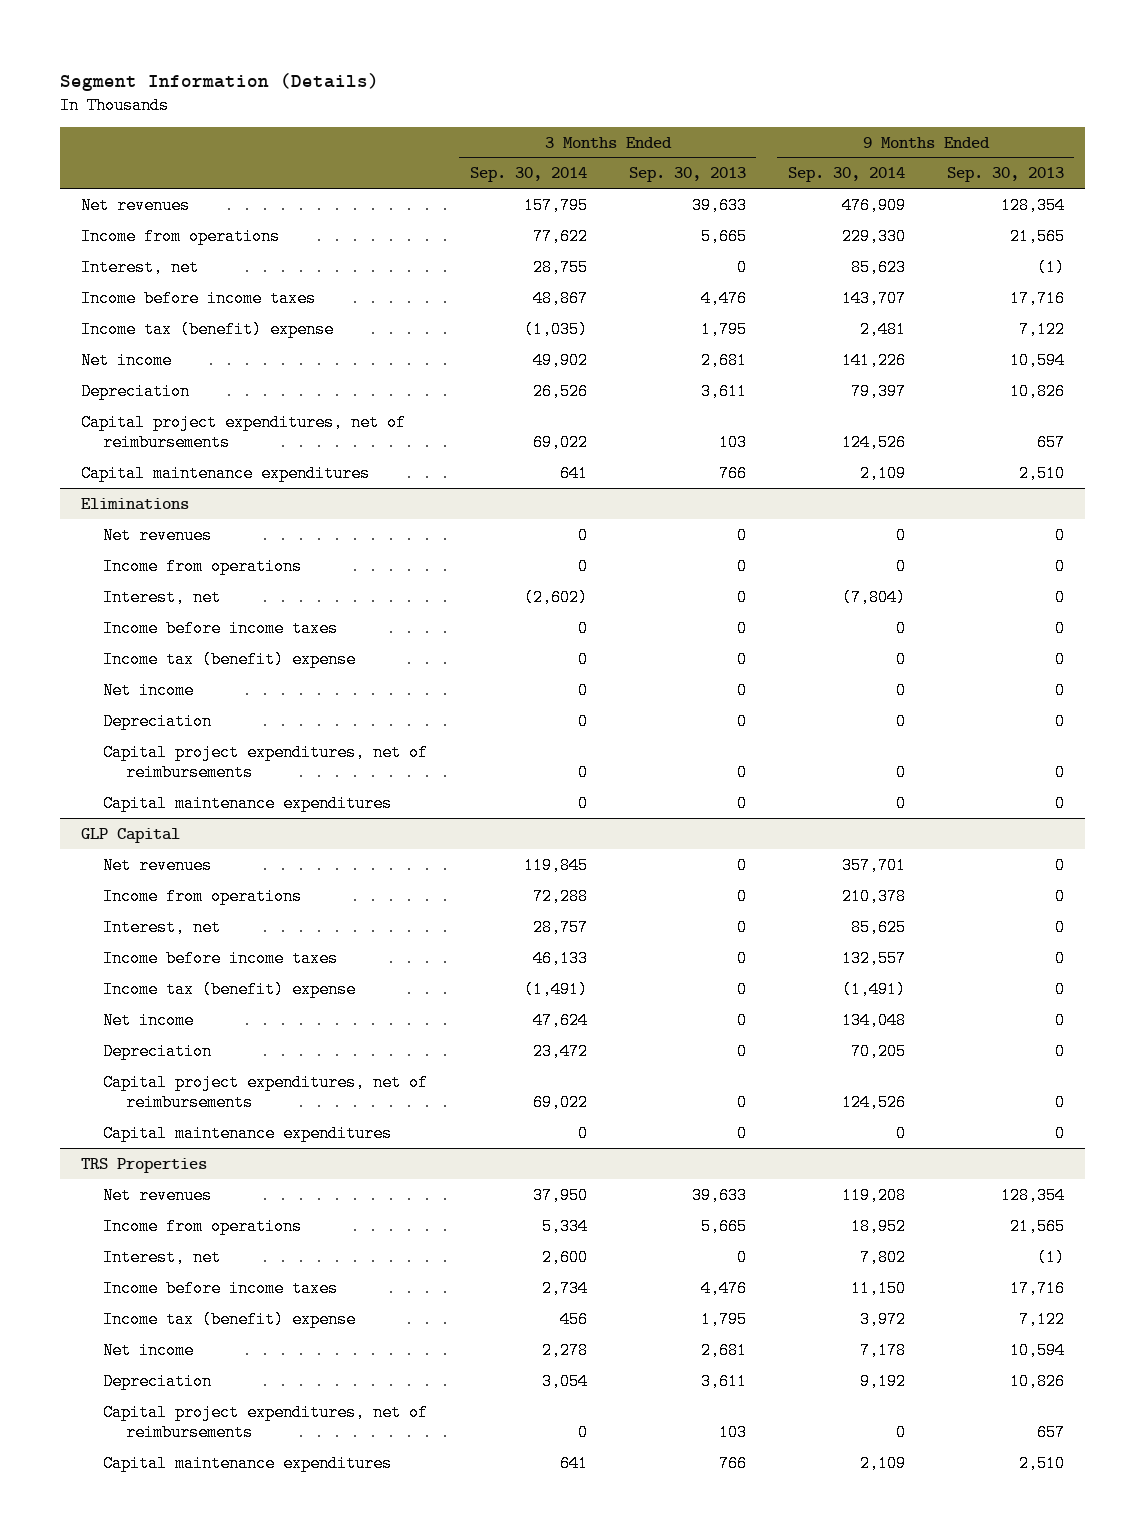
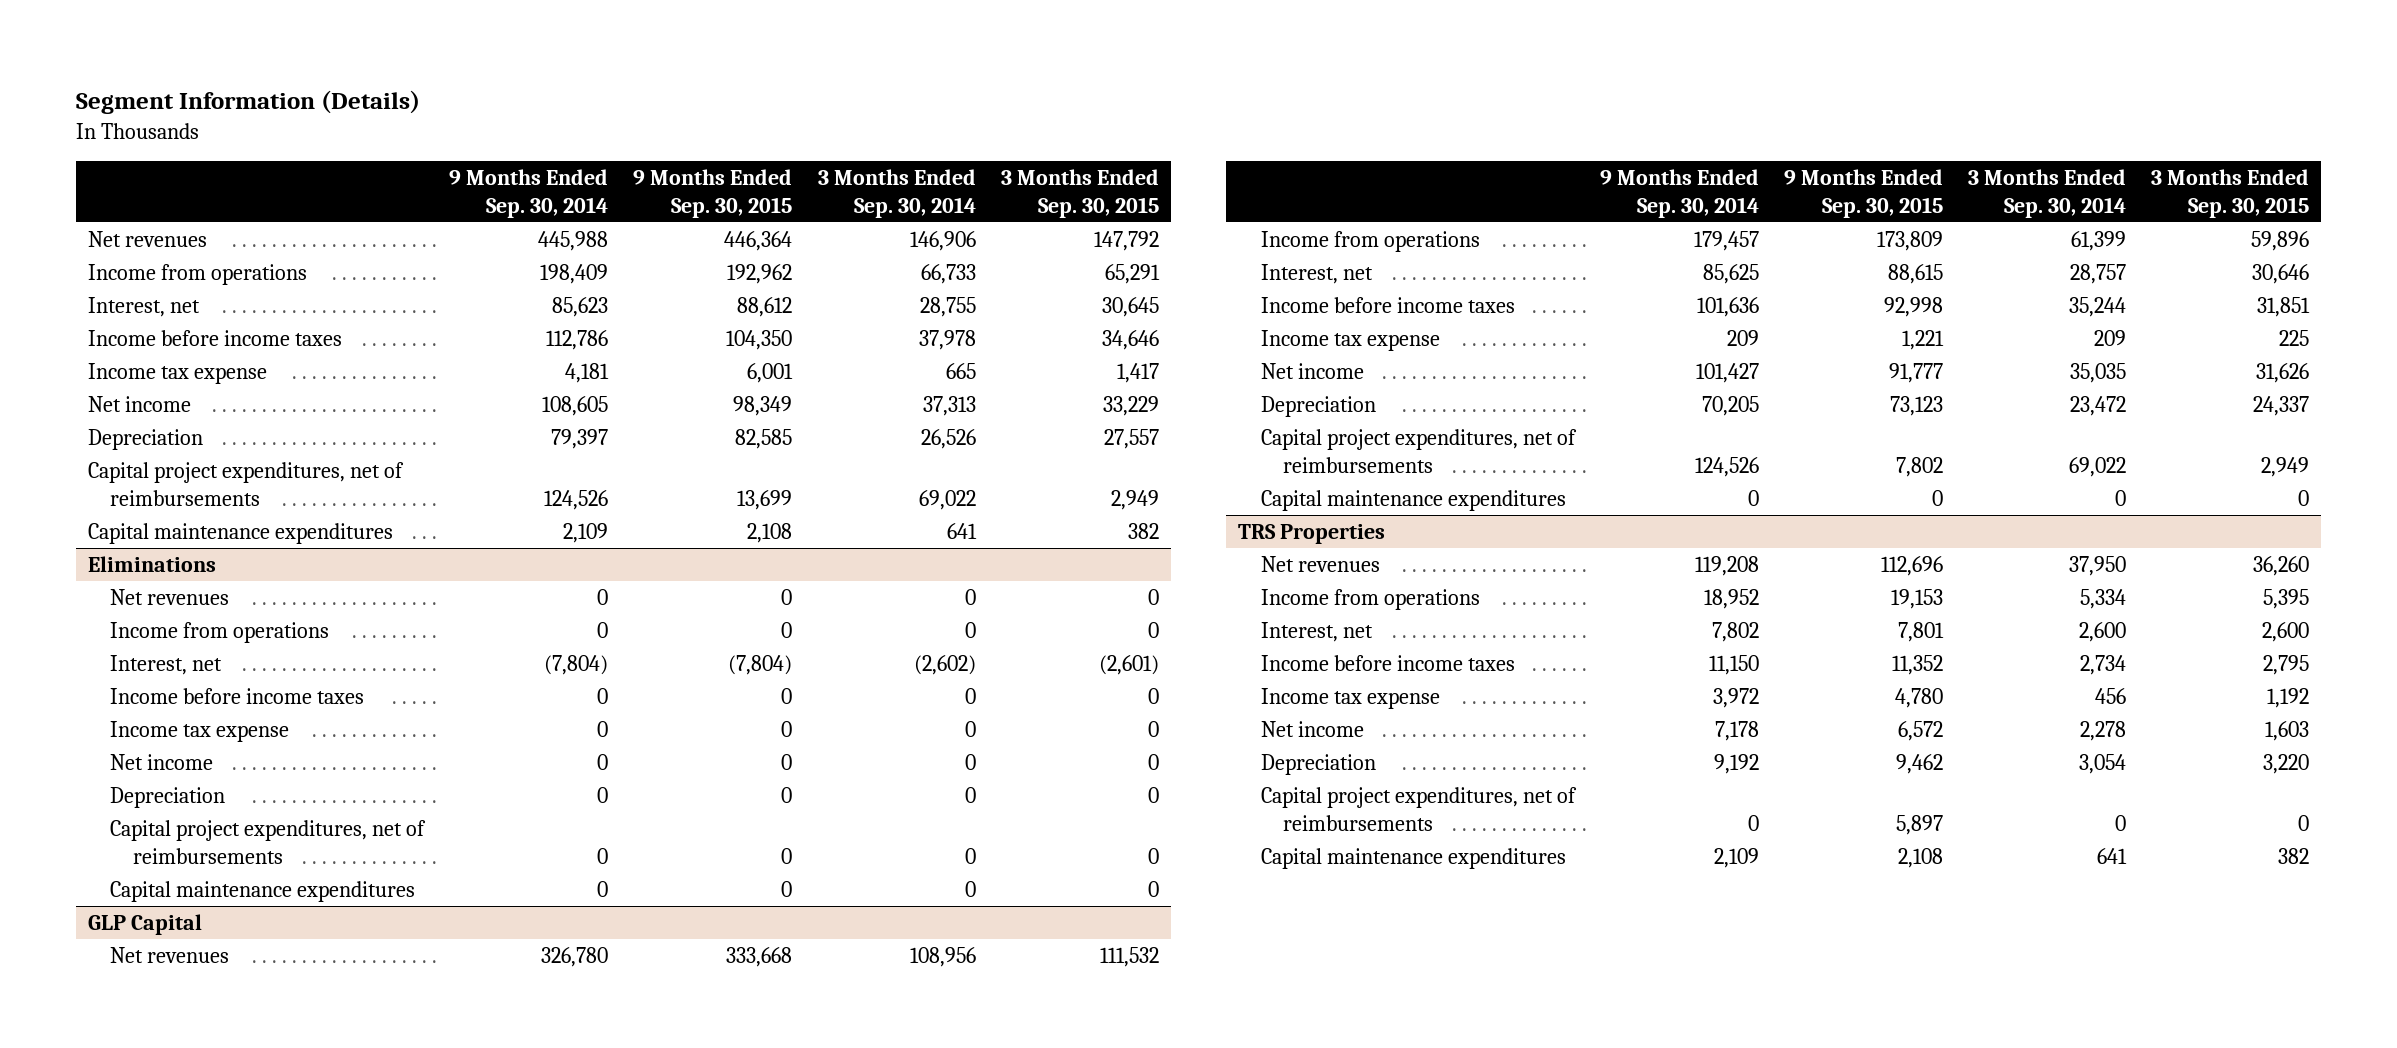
[628,167,746,183] Sep. 30, 2013 -> none
[946,167,1064,183] Sep. 30, 2013 -> none
none -> [633,168,793,218] 9 Months Ended Sep. 30, 2015
none -> [1000,168,1159,218] 3 Months Ended Sep. 30, 2015
[523,196,588,214] 157,795 -> [909,231,976,252] 146,906
[841,196,906,214] 476,909 -> [538,231,609,252] 445,988
[532,227,588,245] 77,622 -> [920,264,976,285] 66,733
[841,227,906,245] 229,330 -> [540,264,609,285] 198,409
[532,289,588,307] 48,867 -> [918,330,976,351] 37,978
[841,289,906,307] 143,707 -> [546,330,609,351] 112,786
[80,320,334,338] Income tax (benefit) expense -> [88,363,268,385] Income tax expense
[523,320,588,338] (1,035) -> [945,363,976,380] 665
[859,320,906,338] 2,481 -> [565,363,610,384] 4,181
[532,351,588,369] 49,902 -> [922,396,976,417] 37,313
[841,351,906,369] 141,226 -> [542,396,609,417] 108,605
[103,650,357,668] Income tax (benefit) expense -> [110,721,290,743] Income tax expense
[523,856,588,874] 119,845 -> [909,947,976,968] 108,956
[841,856,906,874] 357,701 -> [541,947,609,968] 326,780
[532,887,588,905] 72,288 -> [2070,231,2126,252] 61,399
[841,887,906,905] 210,378 -> [1693,231,1759,252] 179,457
[532,949,588,967] 46,133 -> [2068,297,2126,318] 35,244
[841,949,906,967] 132,557 -> [1696,297,1759,318] 101,636
[103,980,357,998] Income tax (benefit) expense -> [1260,330,1440,352] Income tax expense
[523,980,588,998] (1,491) -> [2093,330,2126,347] 209
[841,980,906,998] (1,491) -> [1726,330,1759,347] 209
[532,1011,588,1029] 47,624 -> [2069,363,2126,384] 35,035
[841,1011,906,1029] 134,048 -> [1695,363,1759,384] 101,427
[103,1310,357,1328] Income tax (benefit) expense -> [1260,688,1440,710] Income tax expense

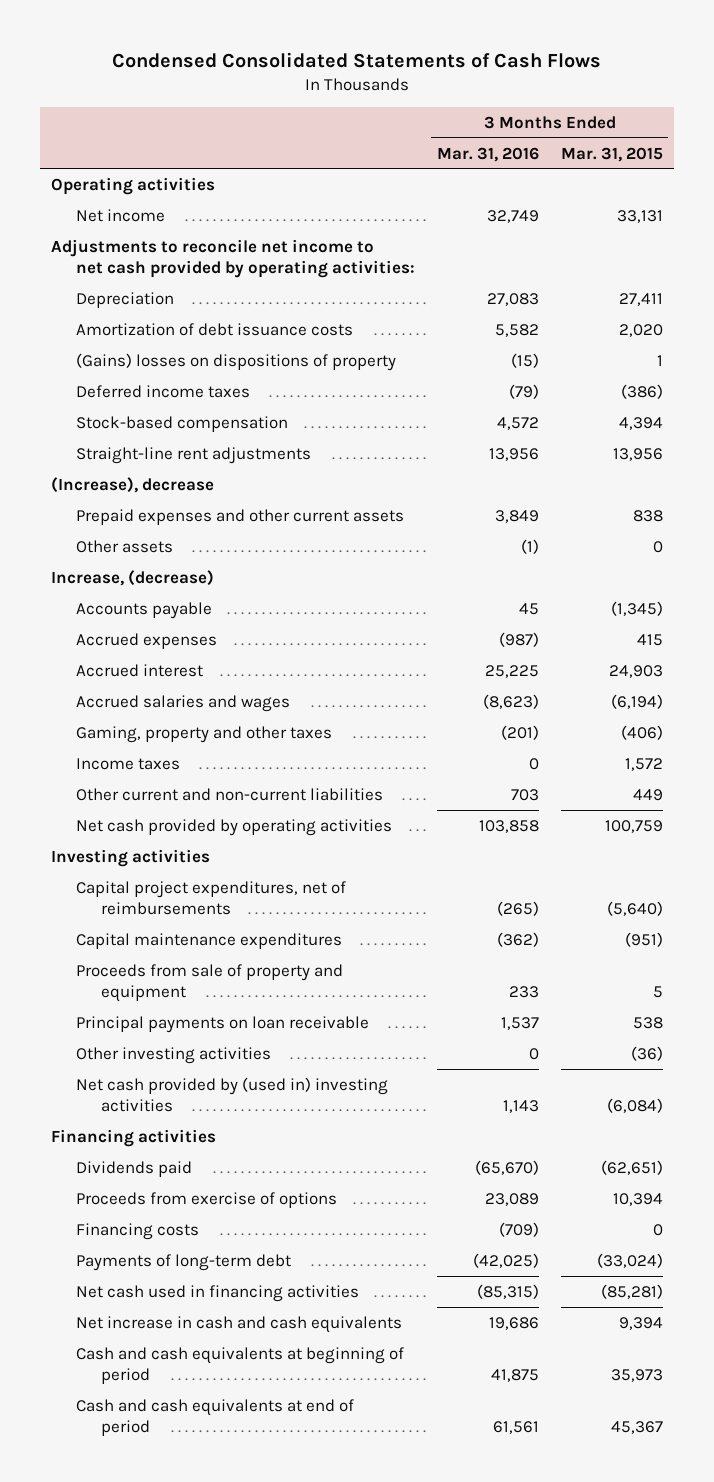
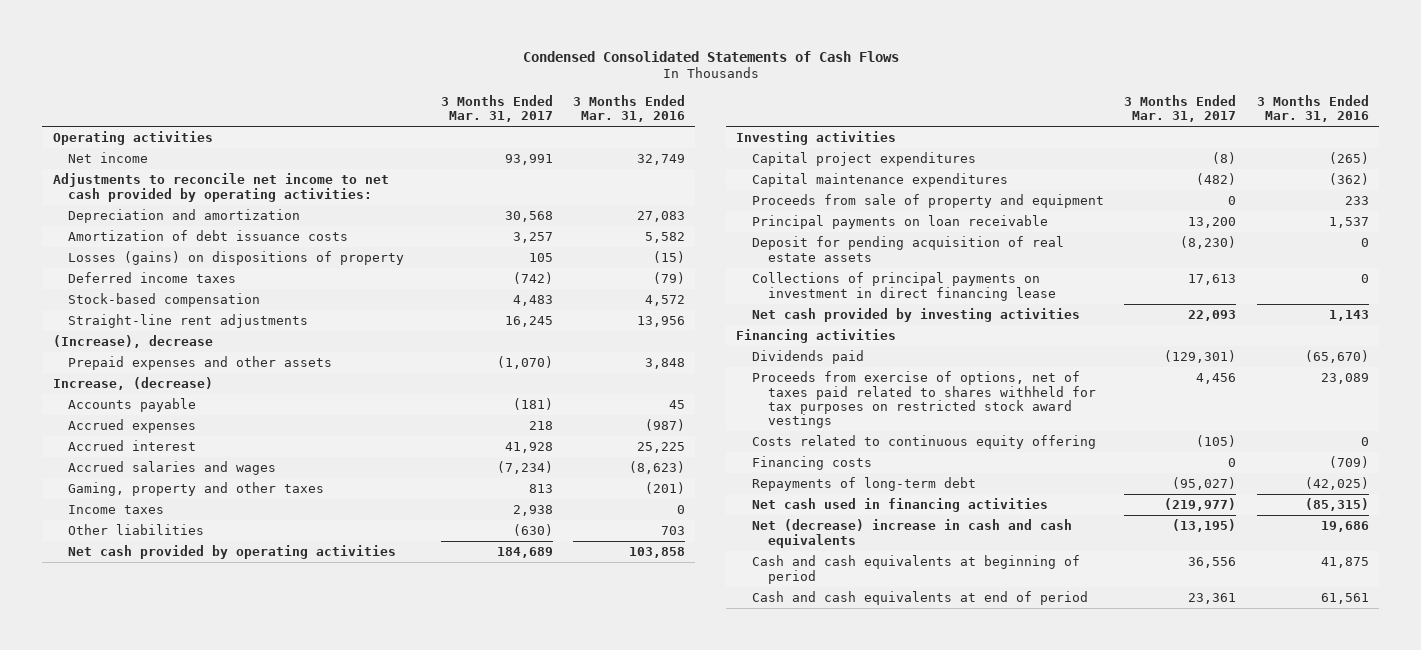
[560,146,663,162] Mar. 31, 2015 -> none
none -> [440,94,553,123] 3 Months Ended Mar. 31, 2017
[75,291,174,308] Depreciation -> [68,209,301,224] Depreciation and amortization
[75,352,396,371] (Gains) losses on dispositions of property -> [68,251,405,266] Losses (gains) on dispositions of property
[75,539,173,553] Other assets -> none
[75,508,404,525] Prepaid expenses and other current assets -> [68,356,333,371] Prepaid expenses and other assets
[494,509,539,523] 3,849 -> [645,358,686,370] 3,848
[75,787,383,801] Other current and non-current liabilities -> [68,524,205,536] Other liabilities
[75,880,346,915] Capital project expenditures, net of reimbursements -> [752,152,977,167] Capital project expenditures
[75,1046,271,1064] Other investing activities -> none
none -> [752,236,1065,262] Deposit for pending acquisition of real estate assets
none -> [752,272,1056,301] Collections of principal payments on investment in direct financing lease
[75,1076,388,1112] Net cash provided by (used in) investing activities -> [752,308,1081,323] Net cash provided by investing activities
[75,1191,337,1208] Proceeds from exercise of options -> [752,371,1096,429] Proceeds from exercise of options, net of taxes paid related to shares withheld for tax purposes on restricted stock award vestings
none -> [752,435,1097,450] Costs related to continuous equity offering
[75,1253,291,1271] Payments of long-term debt -> [752,477,977,492] Repayments of long-term debt
[75,1315,402,1333] Net increase in cash and cash equivalents -> [752,519,1073,548] Net (decrease) increase in cash and cash equivalents

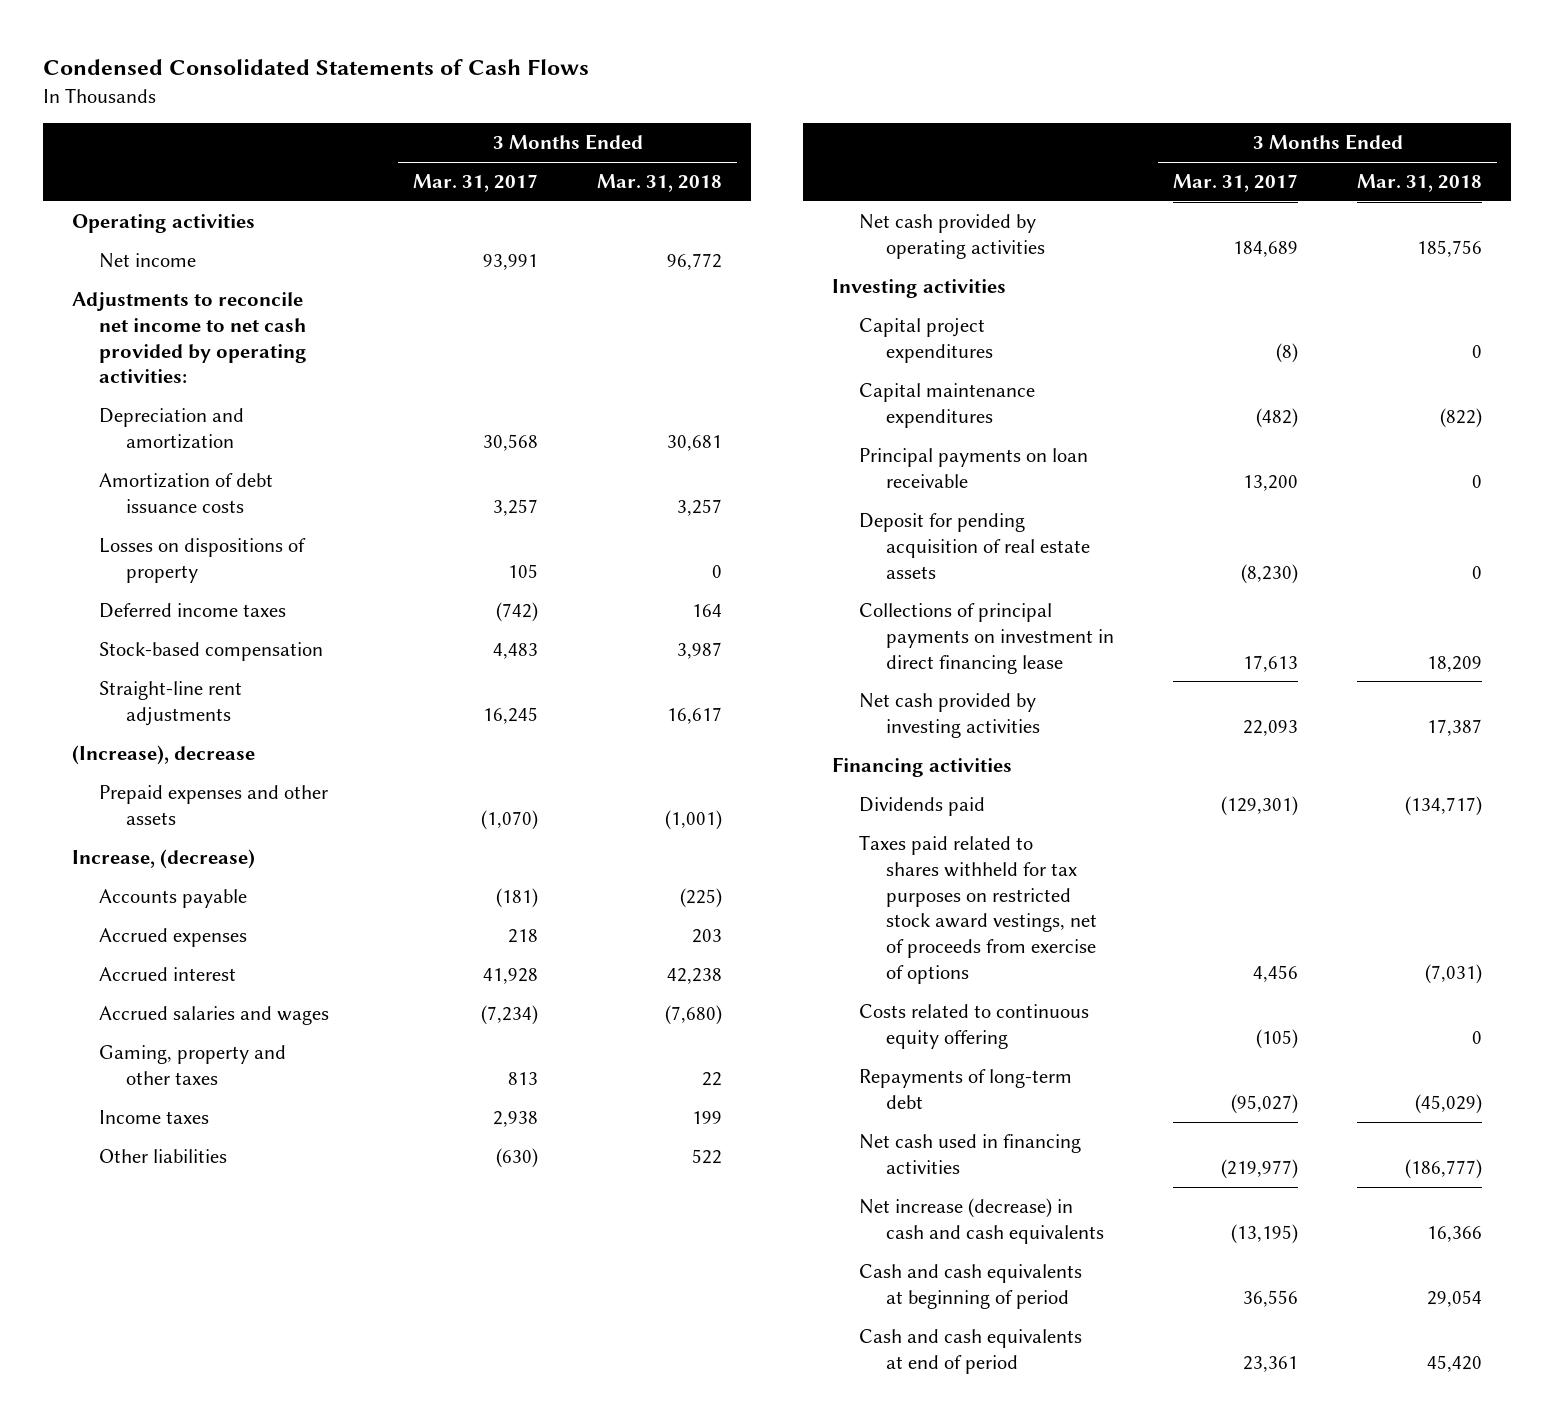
[573,94,686,123] 3 Months Ended Mar. 31, 2016 -> none
none -> [596,174,722,193] Mar. 31, 2018
[68,251,405,266] Losses (gains) on dispositions of property -> [99,538,307,583] Losses on dispositions of property
[752,194,1105,209] Proceeds from sale of property and equipment -> none
[752,371,1096,429] Proceeds from exercise of options, net of taxes paid related to shares withheld for tax purposes on restricted stock award vestings -> [859,835,1098,984] Taxes paid related to shares withheld for tax purposes on restricted stock award vestings, net of proceeds from exercise of options
[752,456,873,471] Financing costs -> none
[752,519,1073,548] Net (decrease) increase in cash and cash equivalents -> [859,1198,1105,1244] Net increase (decrease) in cash and cash equivalents

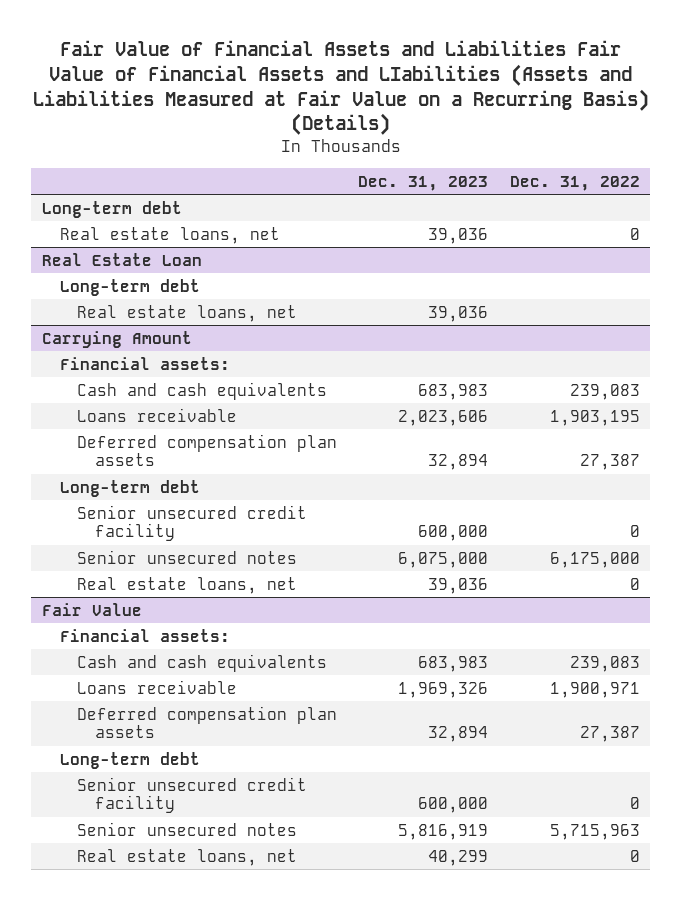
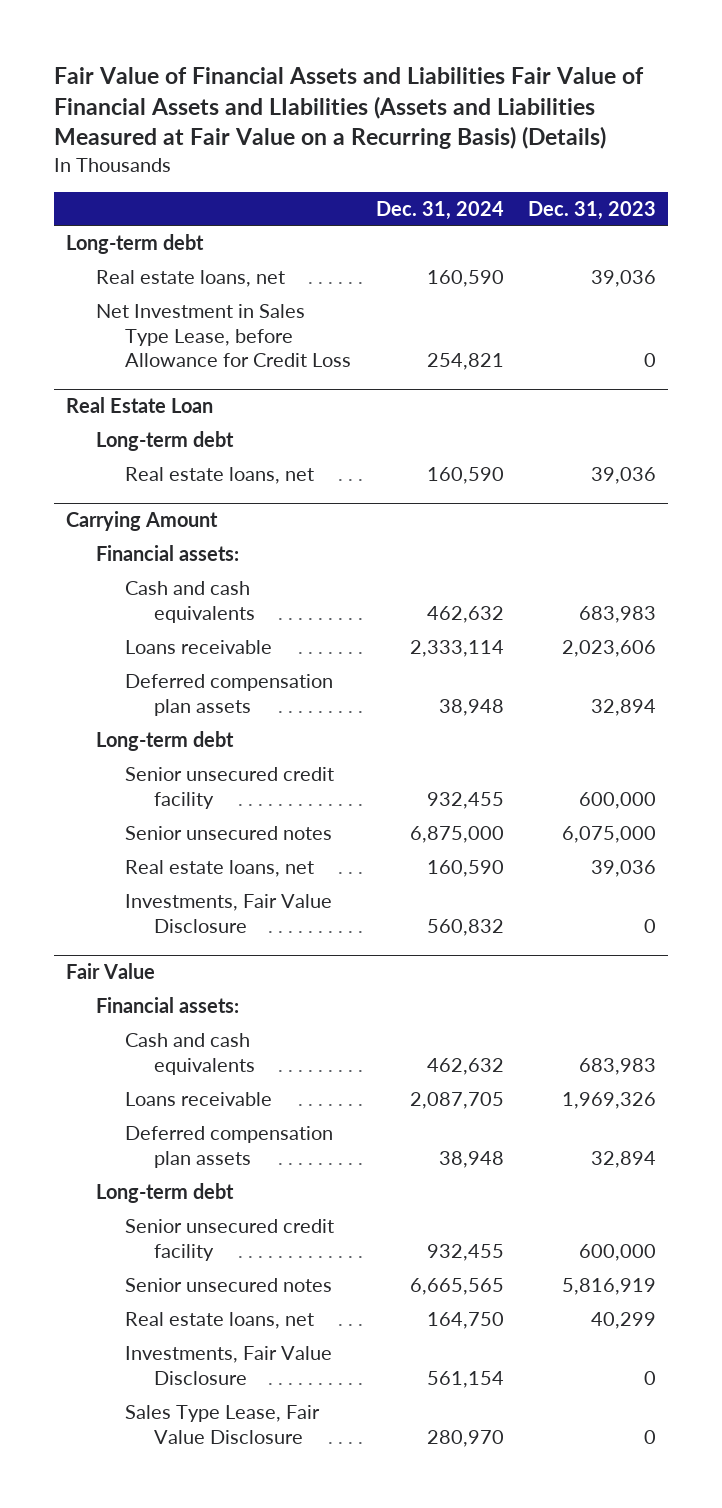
[509,175,640,191] Dec. 31, 2022 -> none
none -> [375,200,504,220] Dec. 31, 2024
none -> [95,304,351,368] Net Investment in Sales Type Lease, before Allowance for Credit Loss
none -> [124,894,332,933] Investments, Fair Value Disclosure
none -> [124,1346,332,1385] Investments, Fair Value Disclosure
none -> [124,1405,320,1444] Sales Type Lease, Fair Value Disclosure

